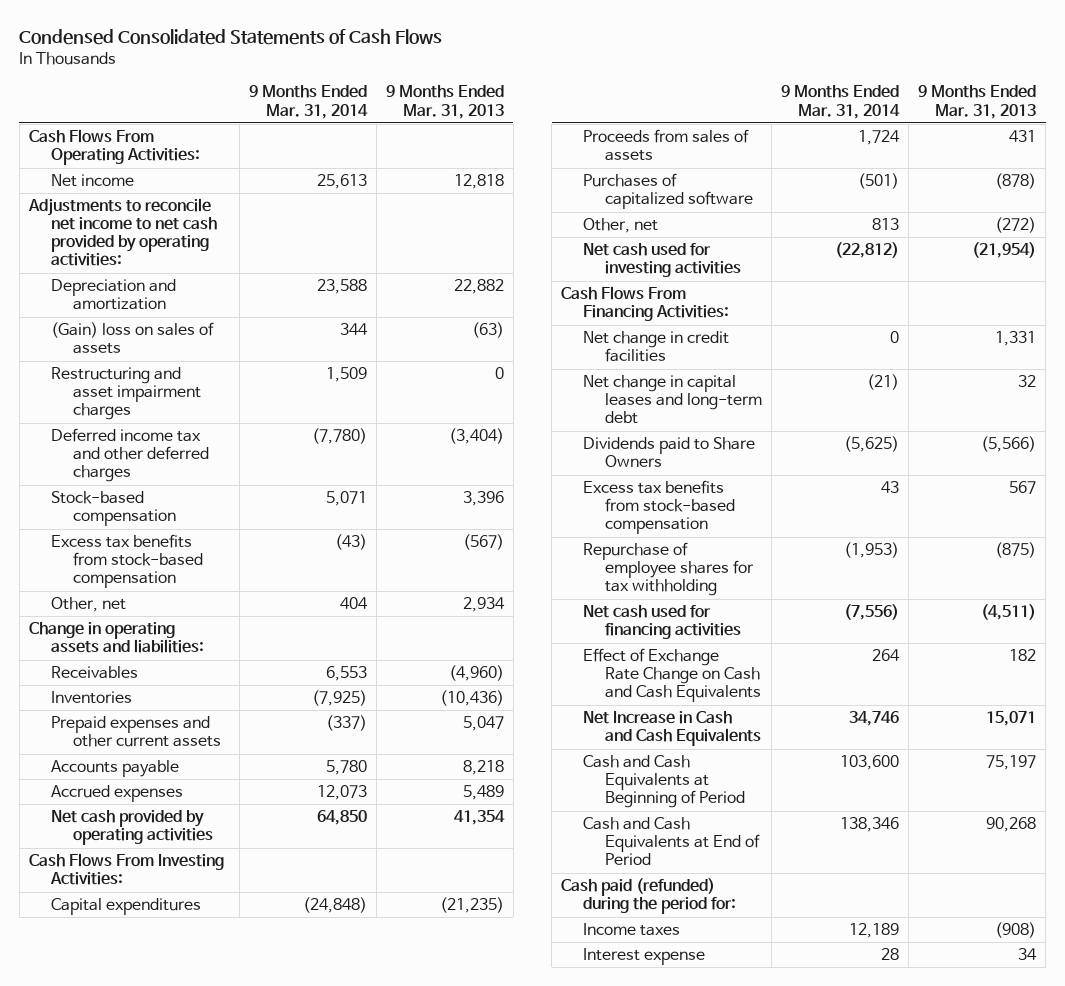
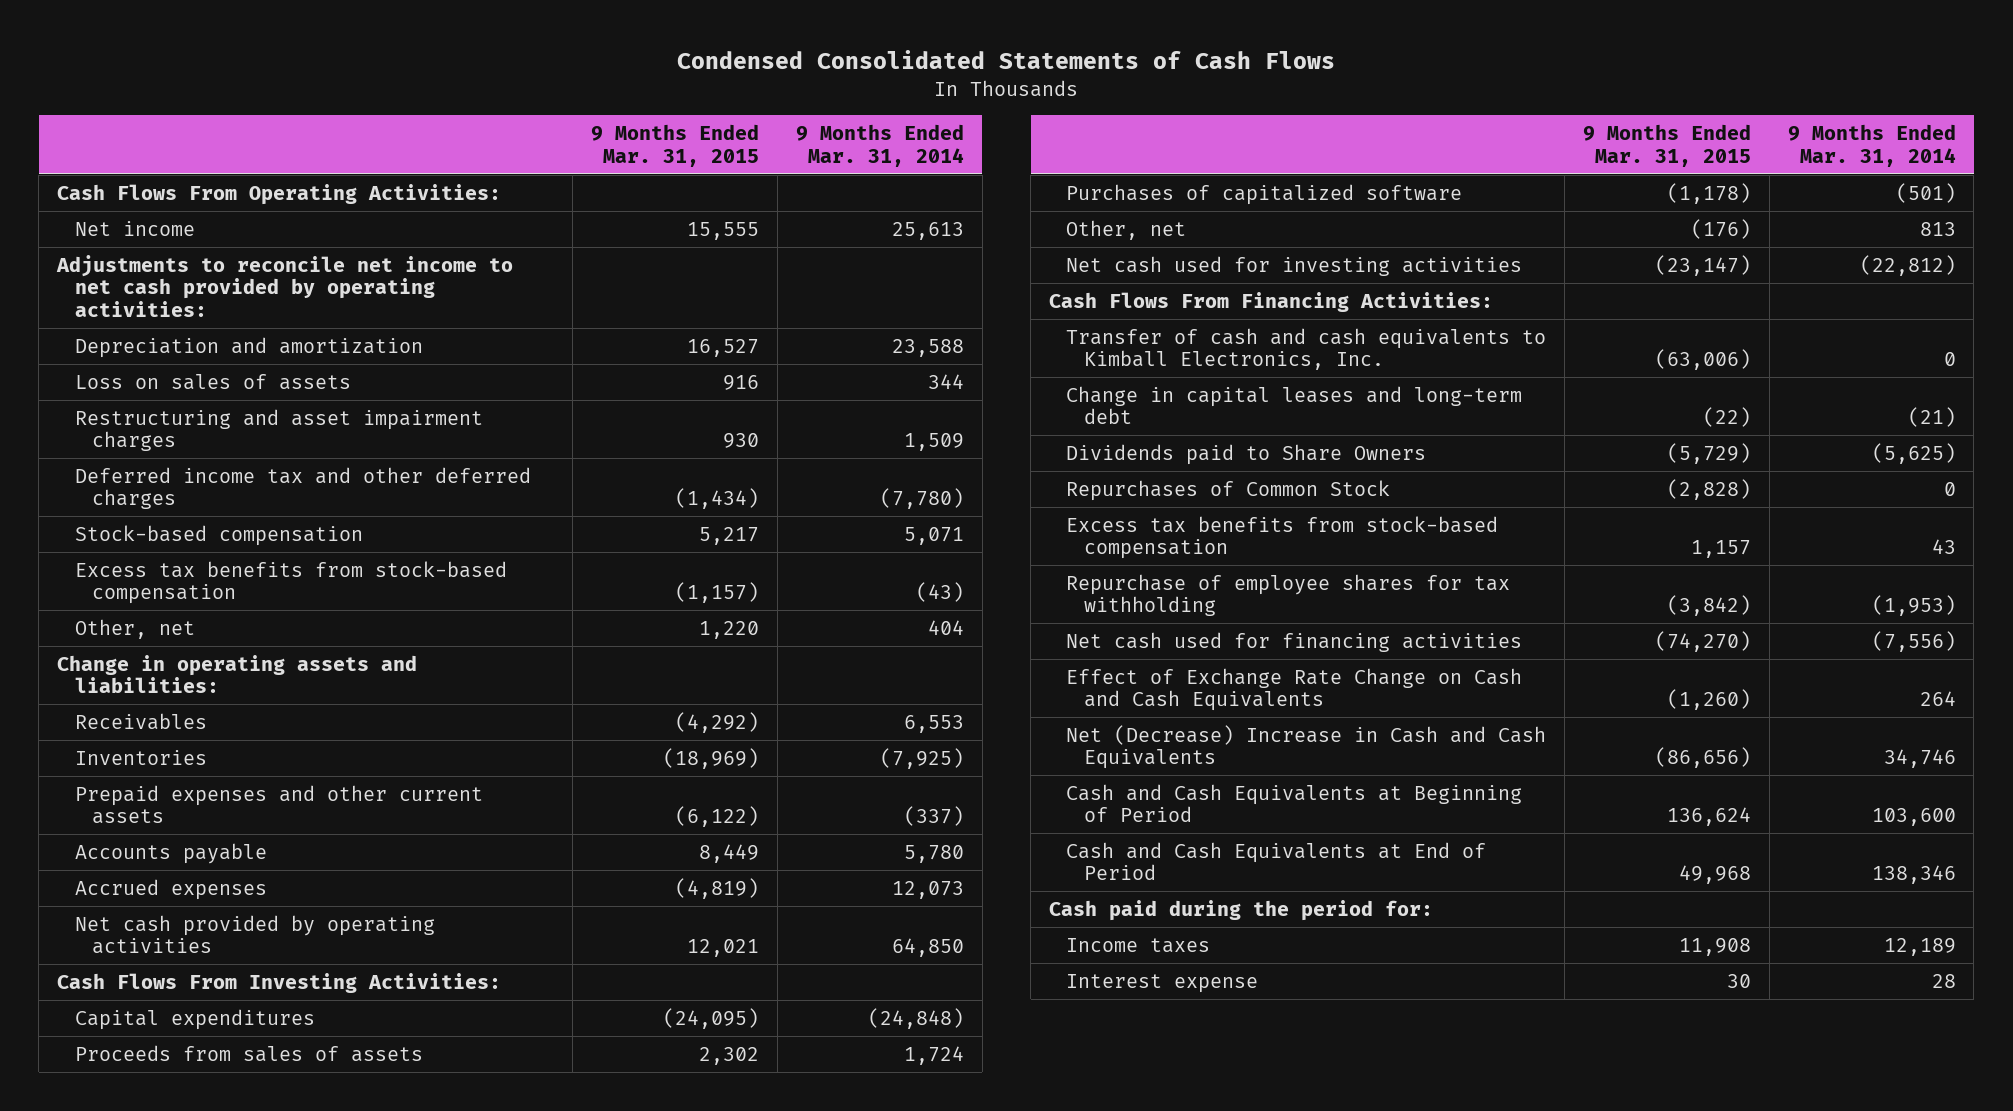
[385,85,504,119] 9 Months Ended Mar. 31, 2013 -> none
none -> [591,124,760,167] 9 Months Ended Mar. 31, 2015
[51,322,215,355] (Gain) loss on sales of assets -> [74,373,351,390] Loss on sales of assets
[583,331,730,363] Net change in credit facilities -> none
none -> [1066,327,1547,371] Transfer of cash and cash equivalents to Kimball Electronics, Inc.
[583,375,763,425] Net change in capital leases and long-term debt -> [1066,385,1523,425] Change in capital leases and long-term debt
none -> [1066,479,1391,501] Repurchases of Common Stock
[583,711,762,747] Net Increase in Cash and Cash Equivalents -> [1066,724,1547,770] Net (Decrease) Increase in Cash and Cash Equivalents
[561,878,737,915] Cash paid (refunded) during the period for: -> [1049,899,1434,921] Cash paid during the period for:

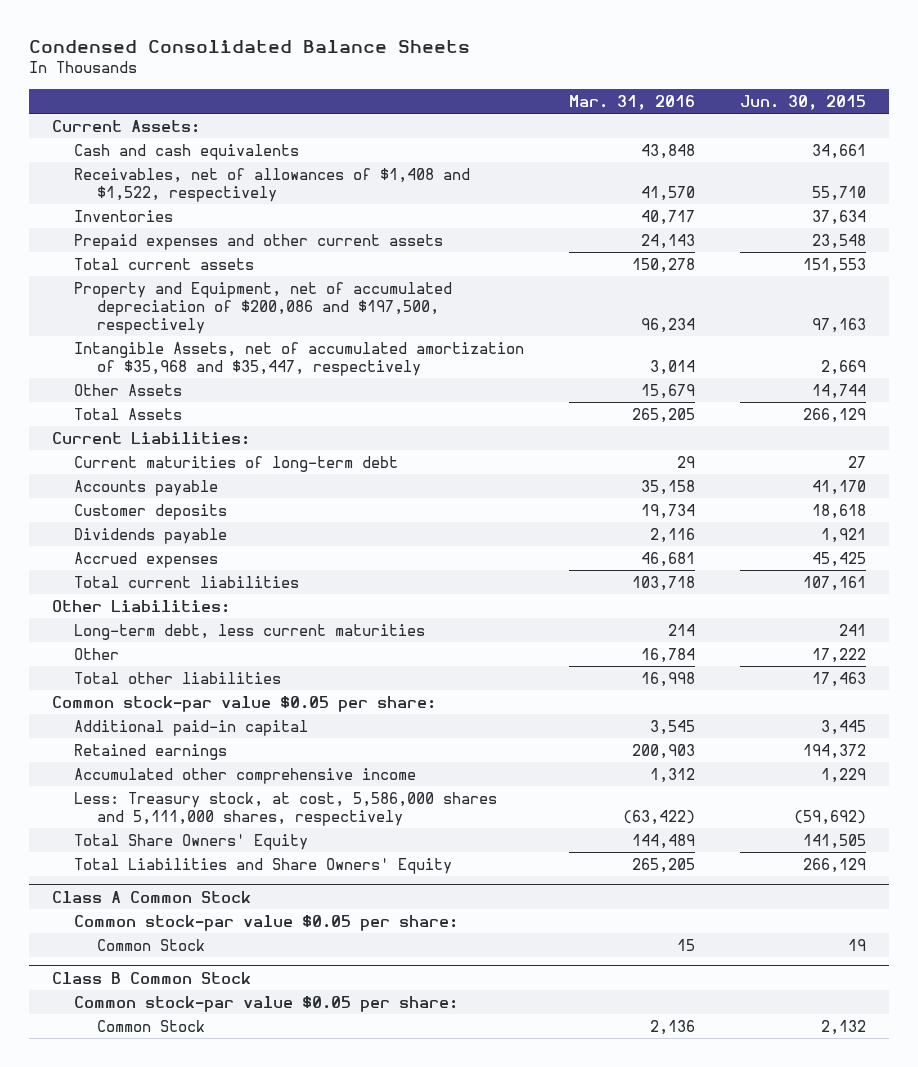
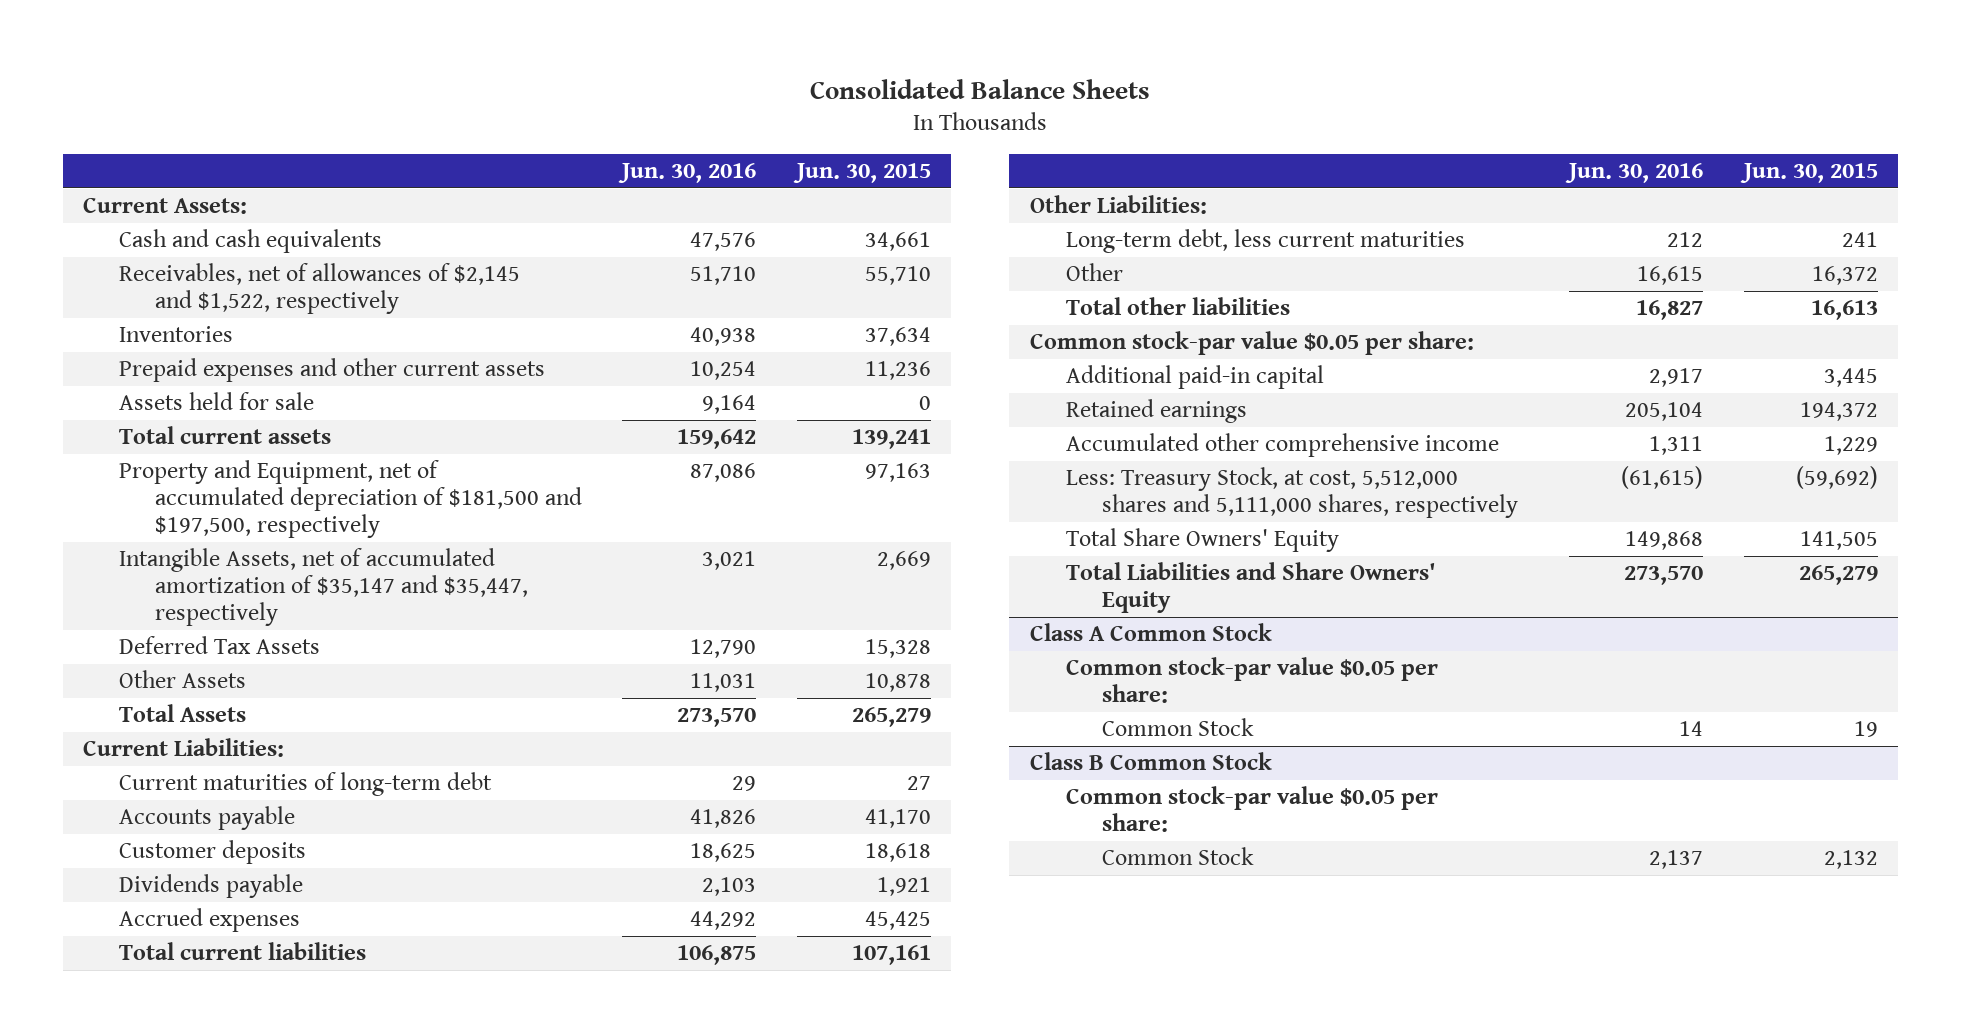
[29,39,471,53] Condensed Consolidated Balance Sheets -> [810,78,1151,99] Consolidated Balance Sheets
[569,94,696,110] Mar. 31, 2016 -> none
none -> [618,163,757,184] Jun. 30, 2016
[74,168,471,202] Receivables, net of allowances of $1,408 and $1,522, respectively -> [118,263,520,315] Receivables, net of allowances of $2,145 and $1,522, respectively
[812,234,867,250] 23,548 -> [864,361,931,381] 11,236
none -> [118,392,314,411] Assets held for sale
[803,258,867,274] 151,553 -> [851,429,931,450] 139,241
[74,282,453,334] Property and Equipment, net of accumulated depreciation of $200,086 and $197,500, respectively -> [118,460,582,539] Property and Equipment, net of accumulated depreciation of $181,500 and $197,500, respectively
[74,342,525,376] Intangible Assets, net of accumulated amortization of $35,968 and $35,447, respectively -> [118,548,528,627] Intangible Assets, net of accumulated amortization of $35,147 and $35,447, respectively
none -> [118,636,320,655] Deferred Tax Assets
[812,384,867,400] 14,744 -> [864,673,931,693] 10,878
[803,408,867,424] 266,129 -> [851,707,931,728] 265,279
[812,648,867,664] 17,222 -> [1811,266,1878,286] 16,372
[812,672,867,688] 17,463 -> [1810,300,1878,321] 16,613
[74,792,498,826] Less: Treasury stock, at cost, 5,586,000 shares and 5,111,000 shares, respectively -> [1065,467,1518,519] Less: Treasury Stock, at cost, 5,512,000 shares and 5,111,000 shares, respectively
[803,858,867,874] 266,129 -> [1798,565,1878,586] 265,279

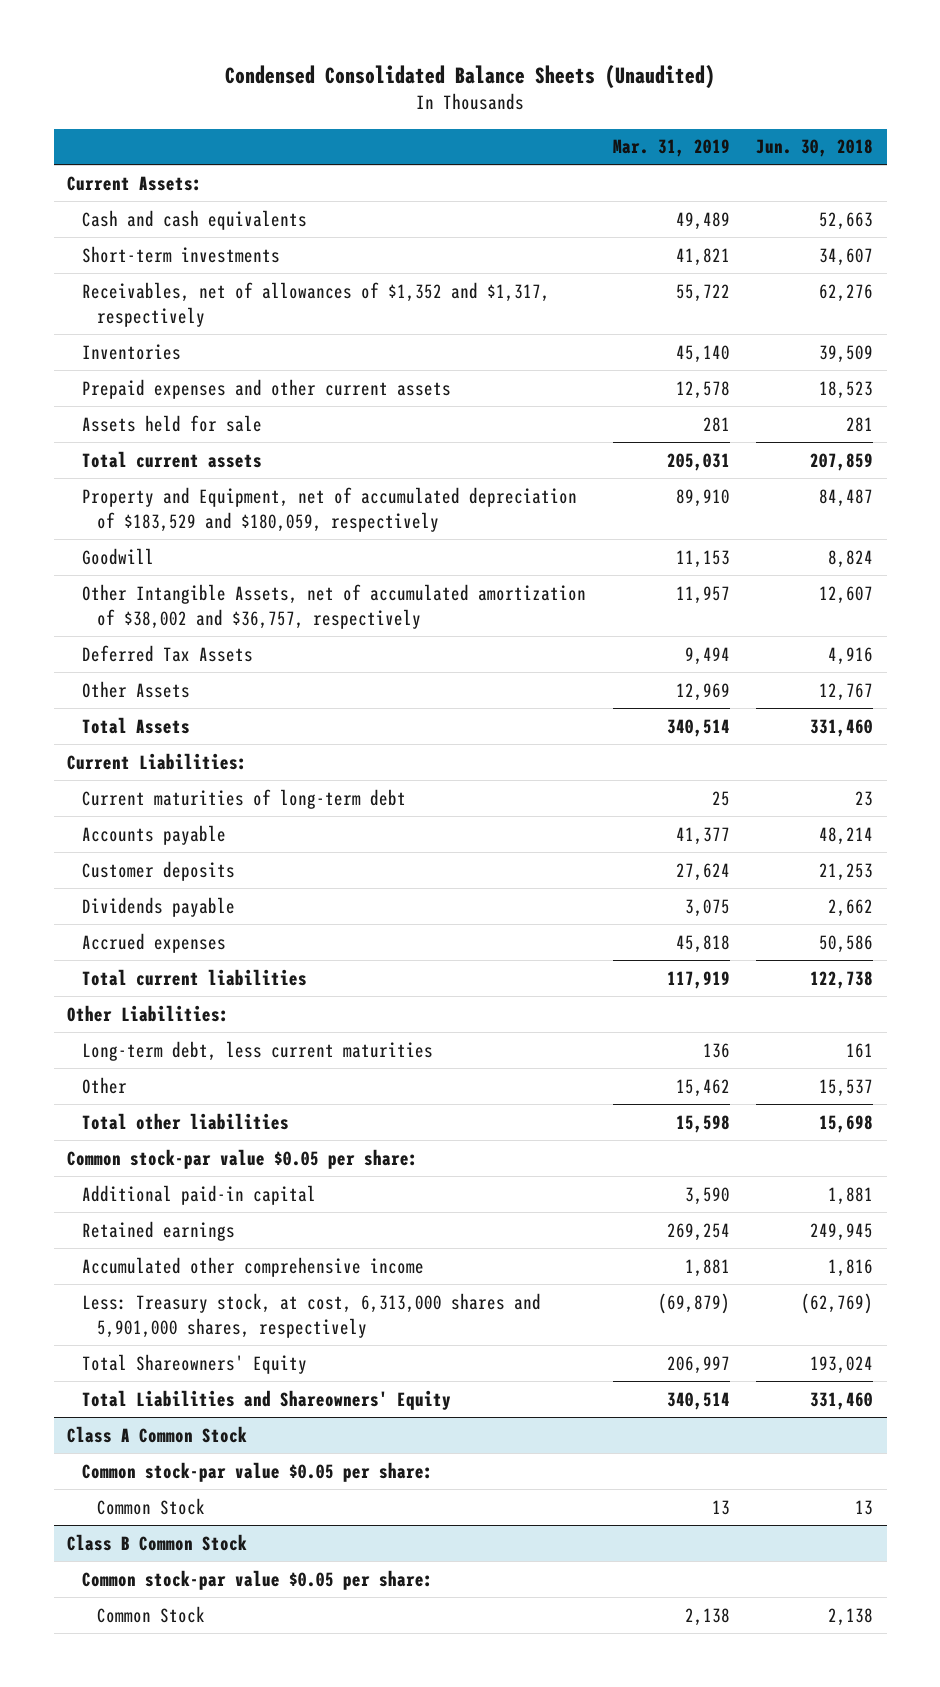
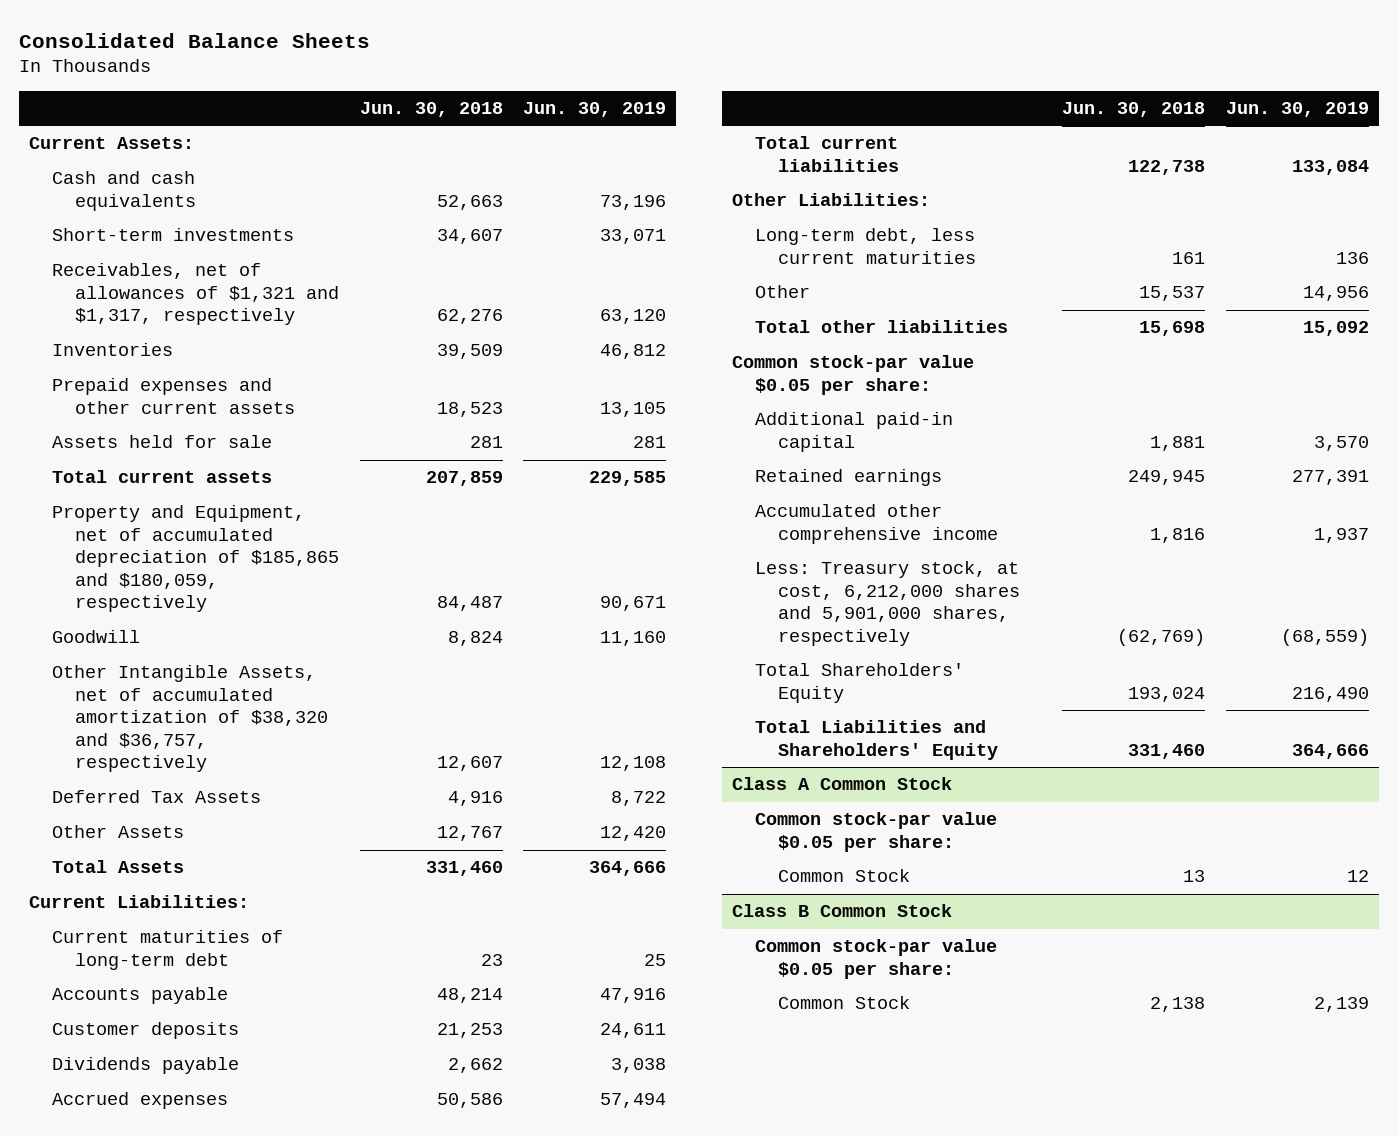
[225,65,716,90] Condensed Consolidated Balance Sheets (Unaudited) -> [19,32,371,48] Consolidated Balance Sheets
[612,139,730,158] Mar. 31, 2019 -> none
none -> [522,101,666,117] Jun. 30, 2019
[81,281,550,327] Receivables, net of allowances of $1,352 and $1,317, respectively -> [52,263,340,326] Receivables, net of allowances of $1,321 and $1,317, respectively
[81,486,577,532] Property and Equipment, net of accumulated depreciation of $183,529 and $180,059, respectively -> [52,505,340,613] Property and Equipment, net of accumulated depreciation of $185,865 and $180,059, respectively
[81,583,586,629] Other Intangible Assets, net of accumulated amortization of $38,002 and $36,757, respectively -> [52,665,329,773] Other Intangible Assets, net of accumulated amortization of $38,320 and $36,757, respectively
[81,1292,541,1338] Less: Treasury stock, at cost, 6,313,000 shares and 5,901,000 shares, respectively -> [754,561,1020,646] Less: Treasury stock, at cost, 6,212,000 shares and 5,901,000 shares, respectively
[81,1353,307,1374] Total Shareowners' Equity -> [754,663,964,703] Total Shareholders' Equity
[81,1389,451,1410] Total Liabilities and Shareowners' Equity -> [754,720,998,760] Total Liabilities and Shareholders' Equity

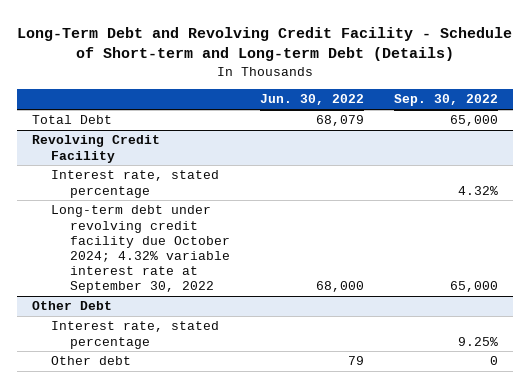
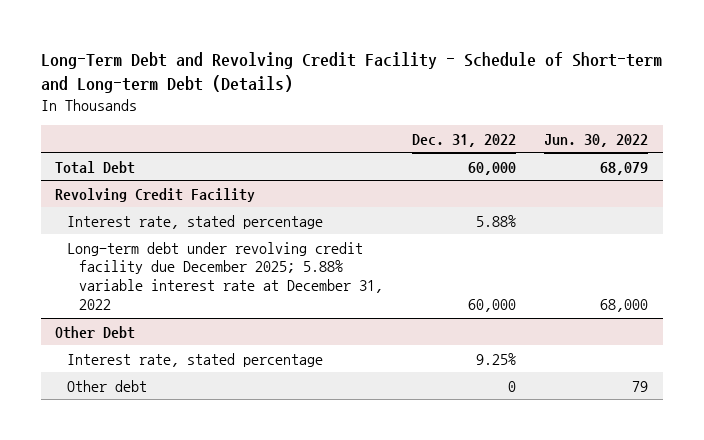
[393,94,498,107] Sep. 30, 2022 -> none
none -> [411,133,516,147] Dec. 31, 2022
[51,205,231,294] Long-term debt under revolving credit facility due October 2024; 4.32% variable interest rate at September 30, 2022 -> [67,241,383,310] Long-term debt under revolving credit facility due December 2025; 5.88% variable interest rate at December 31, 2022

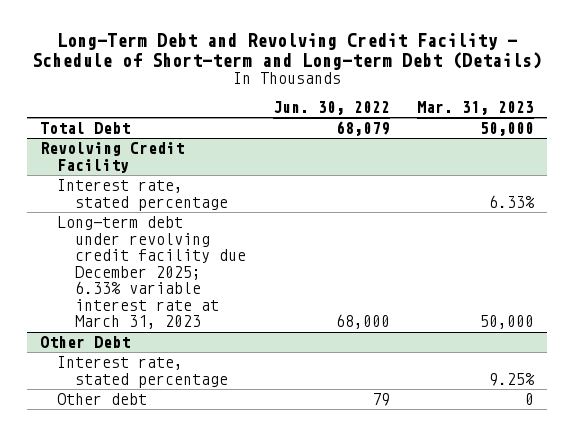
[411,133,516,147] Dec. 31, 2022 -> none
none -> [416,101,534,116] Mar. 31, 2023
[67,241,383,310] Long-term debt under revolving credit facility due December 2025; 5.88% variable interest rate at December 31, 2022 -> [57,216,247,330] Long-term debt under revolving credit facility due December 2025; 6.33% variable interest rate at March 31, 2023

